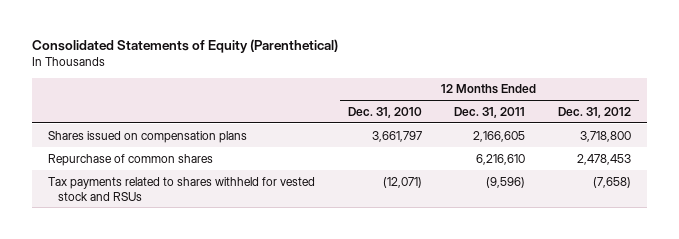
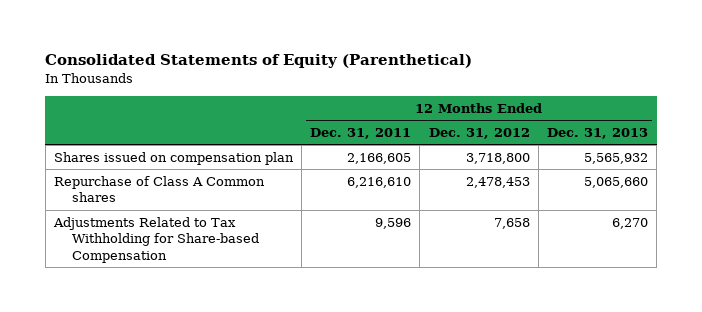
[347,106,422,118] Dec. 31, 2010 -> none
none -> [547,128,649,140] Dec. 31, 2013
[48,176,316,201] Tax payments related to shares withheld for vested stock and RSUs -> none
[48,130,248,143] Shares issued on compensation plans -> [53,151,294,165] Shares issued on compensation plan
[48,153,214,166] Repurchase of common shares -> [53,175,265,203] Repurchase of Class A Common shares
none -> [52,216,259,263] Adjustments Related to Tax Withholding for Share-based Compensation

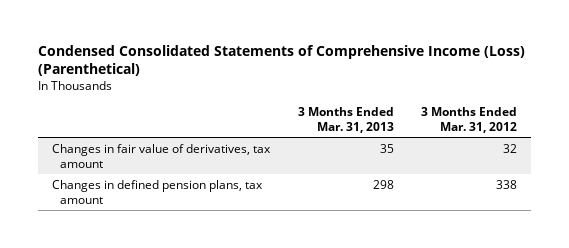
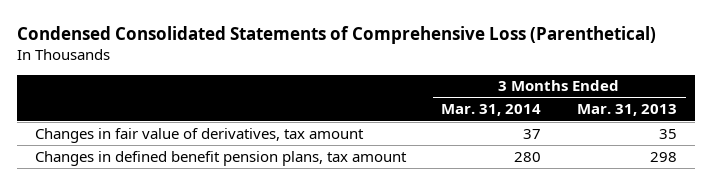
[38,45,526,77] Condensed Consolidated Statements of Comprehensive Income (Loss) (Parenthetical) -> [16,25,656,44] Condensed Consolidated Statements of Comprehensive Loss (Parenthetical)
[421,107,518,134] 3 Months Ended Mar. 31, 2012 -> none
none -> [441,104,542,117] Mar. 31, 2014
[52,179,264,204] Changes in defined pension plans, tax amount -> [34,150,407,166] Changes in defined benefit pension plans, tax amount

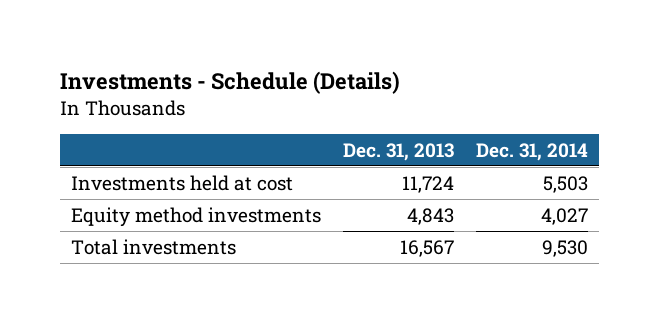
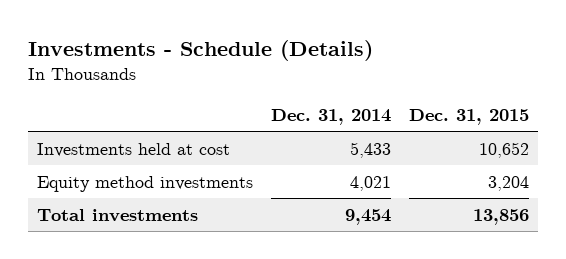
[343,142,455,161] Dec. 31, 2013 -> none
none -> [409,109,530,126] Dec. 31, 2015
[543,175,589,193] 5,503 -> [349,141,391,158] 5,433
[541,207,589,225] 4,027 -> [349,175,391,191] 4,021
[542,239,589,257] 9,530 -> [344,208,391,225] 9,454

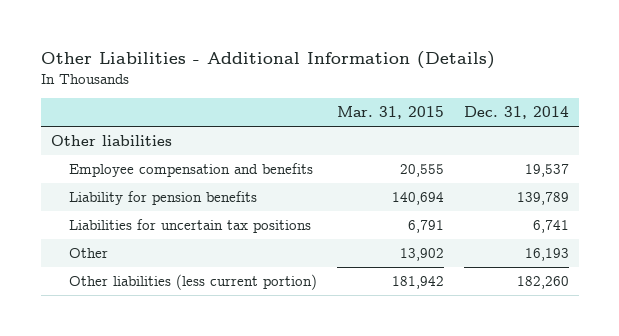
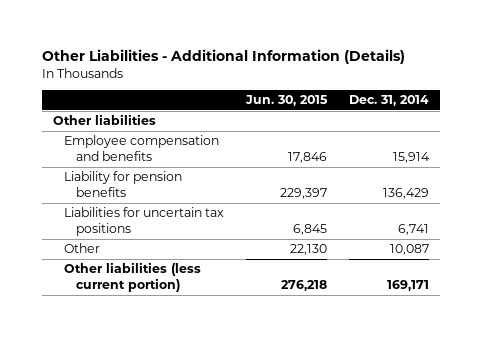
[336,106,444,120] Mar. 31, 2015 -> none
none -> [245,95,329,107] Jun. 30, 2015
[524,163,569,177] 19,537 -> [392,152,430,164] 15,914
[516,191,569,205] 139,789 -> [382,188,429,200] 136,429
[524,247,569,261] 16,193 -> [389,244,429,256] 10,087
[516,275,569,289] 182,260 -> [386,280,429,292] 169,171

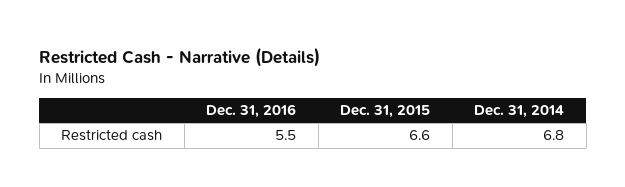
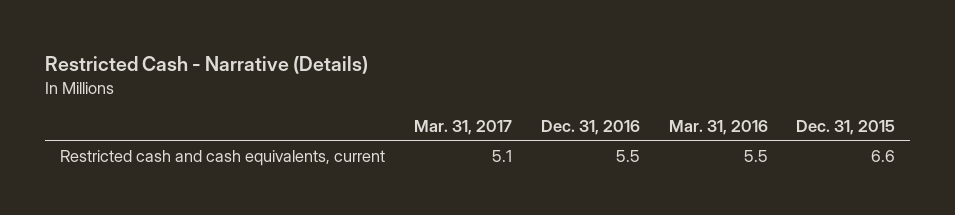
[474,105,565,119] Dec. 31, 2014 -> none
none -> [413,119,512,135] Mar. 31, 2017
none -> [668,119,768,135] Mar. 31, 2016
[61,129,163,142] Restricted cash -> [59,149,385,166] Restricted cash and cash equivalents, current

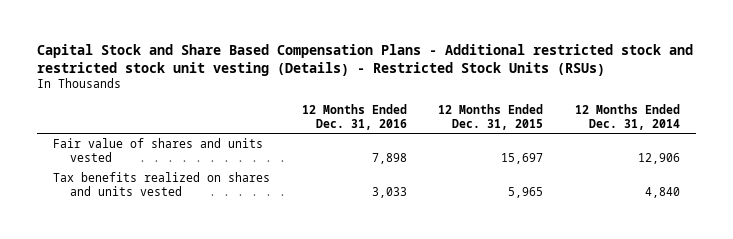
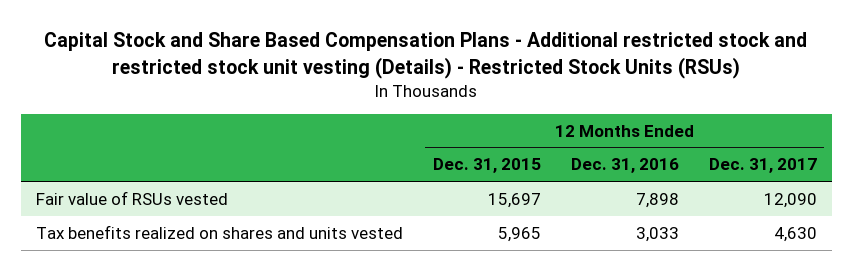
[575,103,681,130] 12 Months Ended Dec. 31, 2014 -> none
none -> [708,158,817,174] Dec. 31, 2017
[52,137,263,163] Fair value of shares and units vested -> [35,190,228,205] Fair value of RSUs vested

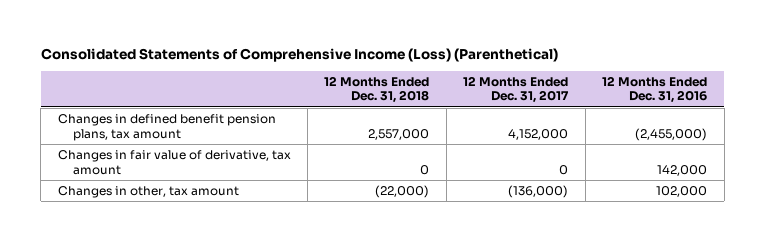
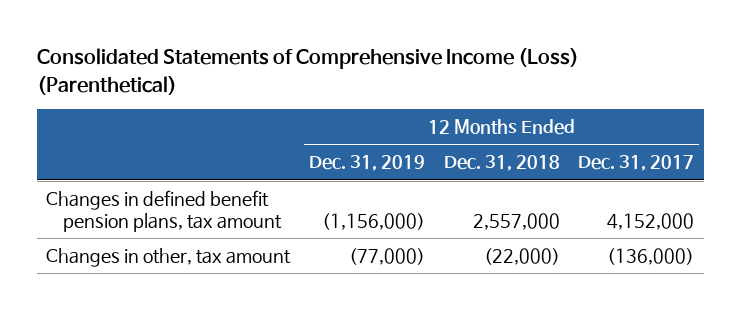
[602,75,708,104] 12 Months Ended Dec. 31, 2016 -> none
none -> [309,155,426,172] Dec. 31, 2019
[57,149,291,175] Changes in fair value of derivative, tax amount -> none

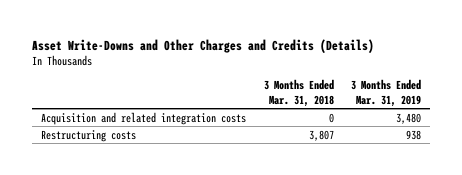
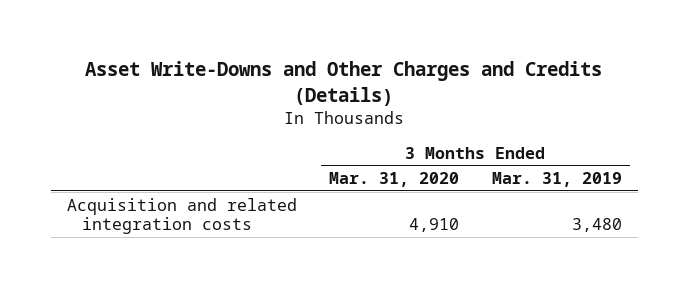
[263,79,334,107] 3 Months Ended Mar. 31, 2018 -> none
none -> [329,172,460,188] Mar. 31, 2020
[40,129,136,142] Restructuring costs -> none

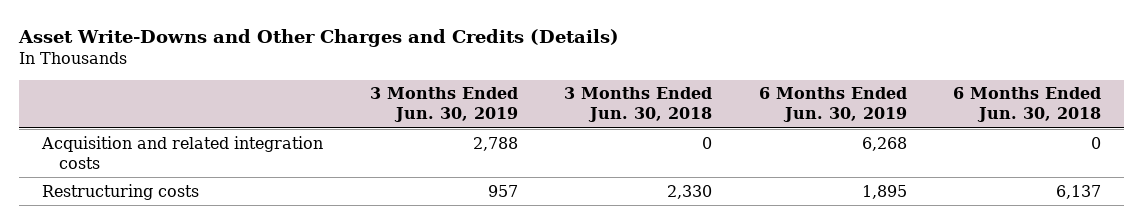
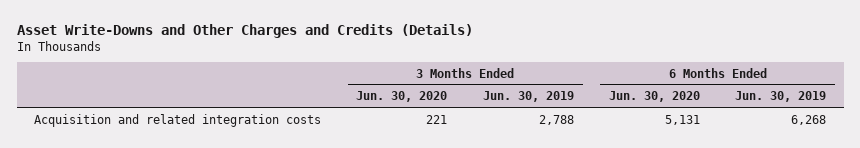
[564,87,713,123] 3 Months Ended Jun. 30, 2018 -> none
[952,87,1101,123] 6 Months Ended Jun. 30, 2018 -> none
none -> [356,91,448,103] Jun. 30, 2020
none -> [608,91,700,103] Jun. 30, 2020
[42,183,200,200] Restructuring costs -> none

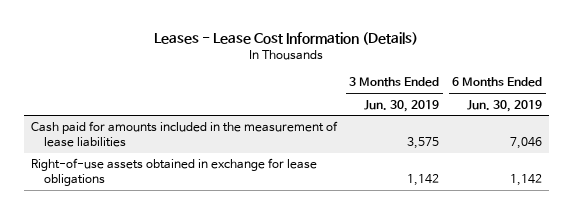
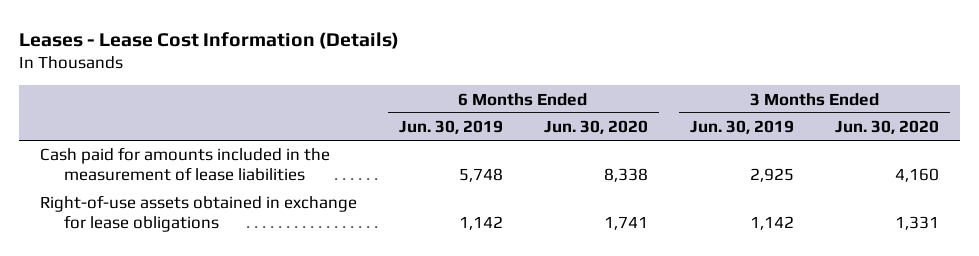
none -> [544,120,649,135] Jun. 30, 2020
none -> [835,120,940,135] Jun. 30, 2020
[407,136,440,149] 3,575 -> [749,168,794,183] 2,925
[510,136,543,149] 7,046 -> [458,168,503,183] 5,748

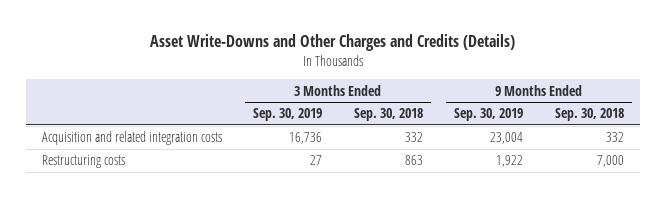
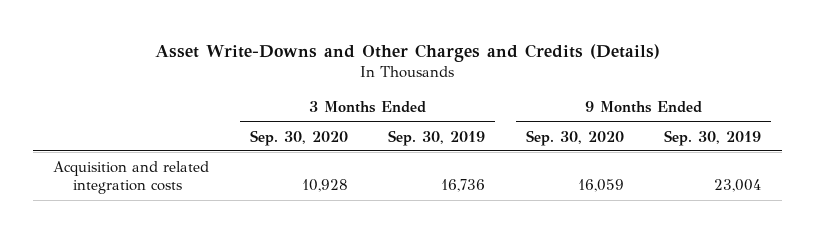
[353,108,423,122] Sep. 30, 2018 -> none
[554,108,624,122] Sep. 30, 2018 -> none
none -> [249,129,348,146] Sep. 30, 2020
none -> [525,129,624,146] Sep. 30, 2020
[41,155,125,169] Restructuring costs -> none

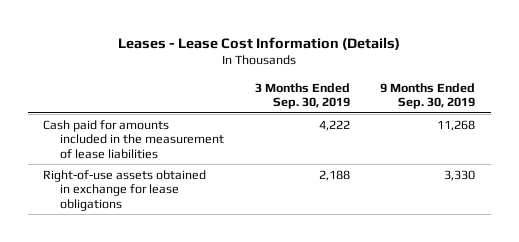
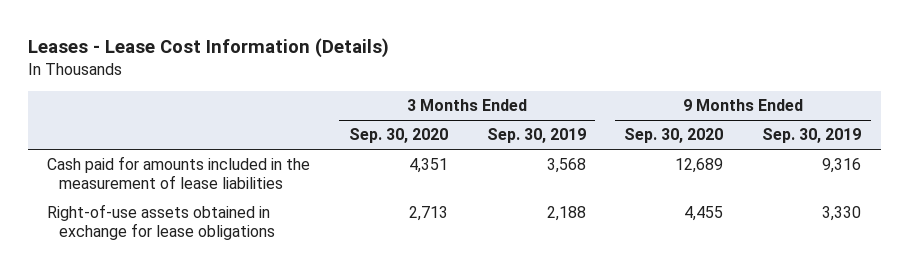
none -> [348,128,448,144] Sep. 30, 2020
none -> [624,128,724,144] Sep. 30, 2020
[318,119,350,131] 4,222 -> [546,158,586,174] 3,568
[437,119,476,131] 11,268 -> [822,158,862,174] 9,316

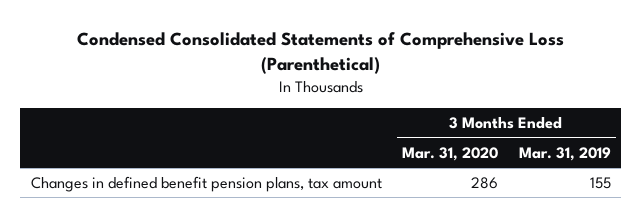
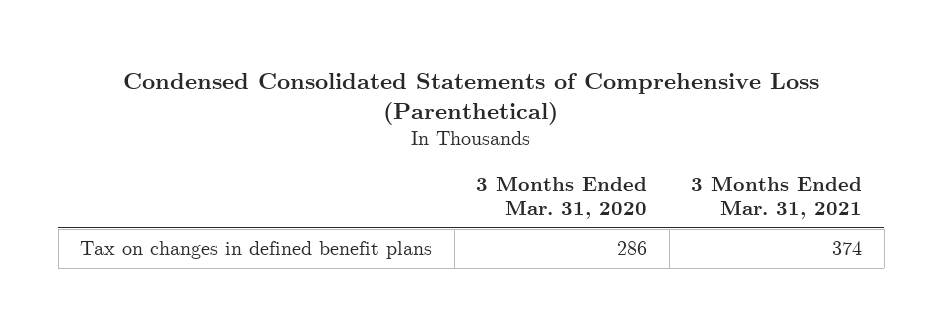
[518,146,611,161] Mar. 31, 2019 -> none
none -> [691,176,863,220] 3 Months Ended Mar. 31, 2021
[30,176,382,193] Changes in defined benefit pension plans, tax amount -> [80,241,433,260] Tax on changes in defined benefit plans

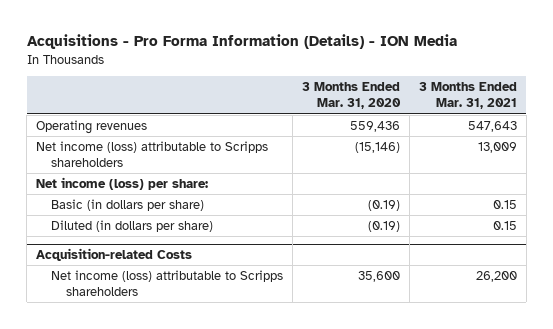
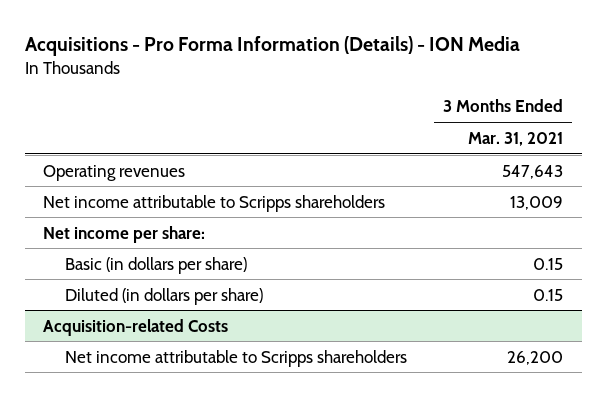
[301,82,401,110] 3 Months Ended Mar. 31, 2020 -> none
[35,140,268,168] Net income (loss) attributable to Scripps shareholders -> [43,194,386,212] Net income attributable to Scripps shareholders
[35,176,208,190] Net income (loss) per share: -> [43,225,206,243] Net income per share:
[51,269,284,297] Net income (loss) attributable to Scripps shareholders -> [65,349,408,367] Net income attributable to Scripps shareholders

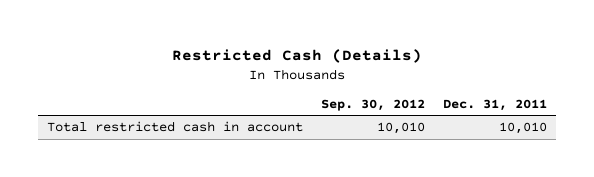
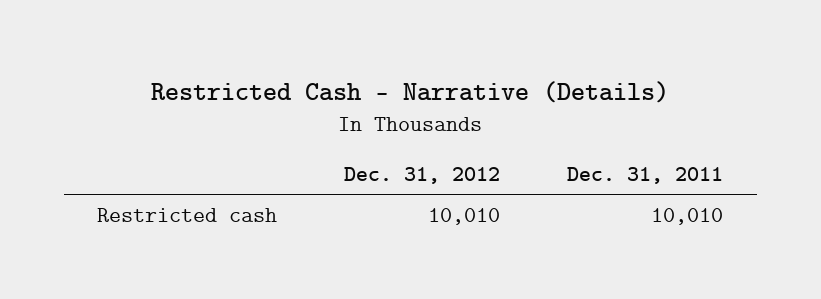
[172,48,423,63] Restricted Cash (Details) -> [151,80,670,103] Restricted Cash - Narrative (Details)
[321,99,426,112] Sep. 30, 2012 -> none
none -> [344,167,501,185] Dec. 31, 2012
[47,121,304,133] Total restricted cash in account -> [97,208,278,223] Restricted cash

